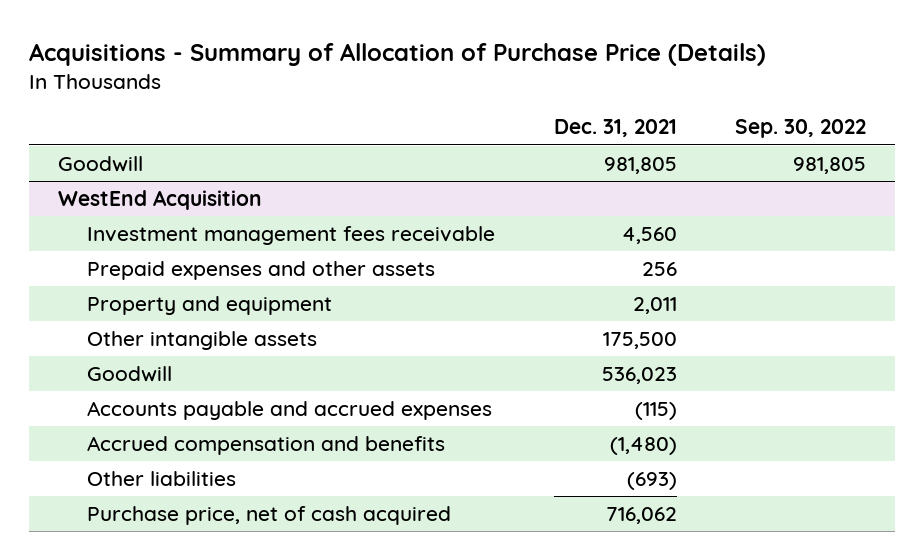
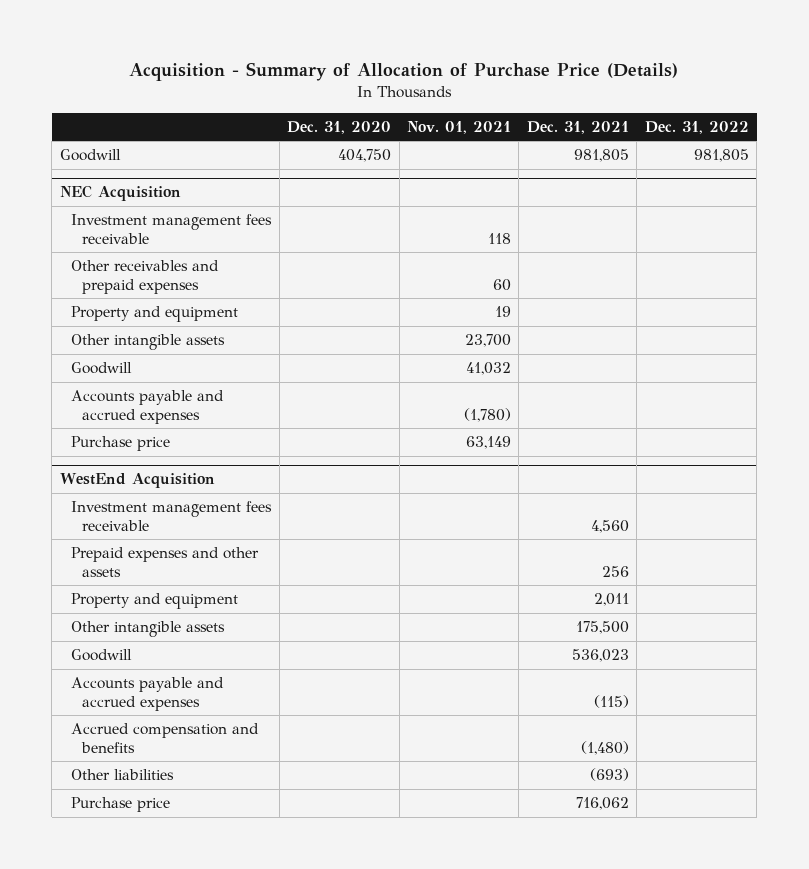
[28,42,766,66] Acquisitions - Summary of Allocation of Purchase Price (Details) -> [129,62,679,82] Acquisition - Summary of Allocation of Purchase Price (Details)
[734,119,866,139] Sep. 30, 2022 -> none
none -> [287,120,392,134] Dec. 31, 2020
none -> [407,120,512,134] Nov. 01, 2021
none -> [644,120,749,134] Dec. 31, 2022
none -> [59,185,181,202] NEC Acquisition
none -> [71,214,273,244] Investment management fees receivable
none -> [71,260,220,294] Other receivables and prepaid expenses
none -> [71,306,239,323] Property and equipment
none -> [71,334,226,351] Other intangible assets
none -> [71,362,133,375] Goodwill
none -> [71,390,225,424] Accounts payable and accrued expenses
none -> [71,436,171,452] Purchase price
[87,505,452,525] Purchase price, net of cash acquired -> [71,797,171,813] Purchase price

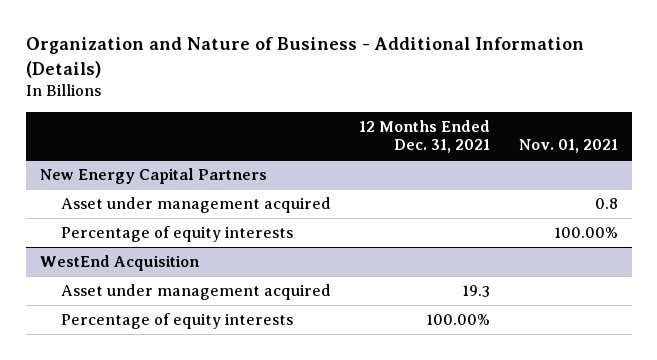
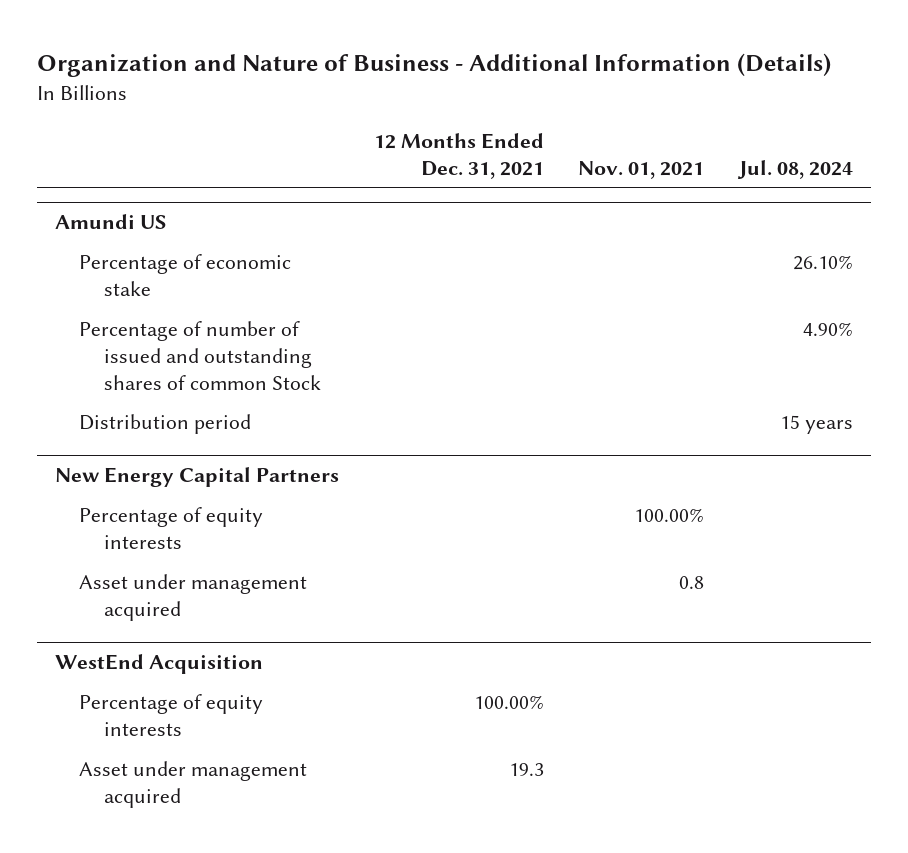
none -> [737,159,854,179] Jul. 08, 2024
none -> [54,214,167,230] Amundi US
none -> [79,253,292,296] Percentage of economic stake
none -> [79,320,321,390] Percentage of number of issued and outstanding shares of common Stock
none -> [79,413,252,434] Distribution period
[60,196,331,213] Asset under management acquired -> [79,573,308,621] Asset under management acquired
[60,283,331,300] Asset under management acquired -> [79,760,308,808] Asset under management acquired

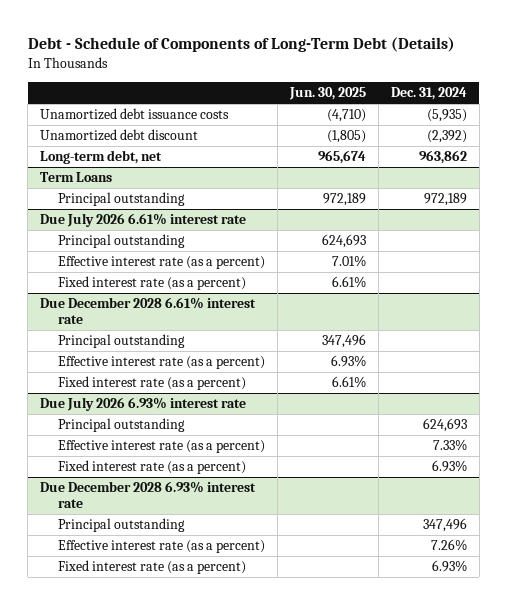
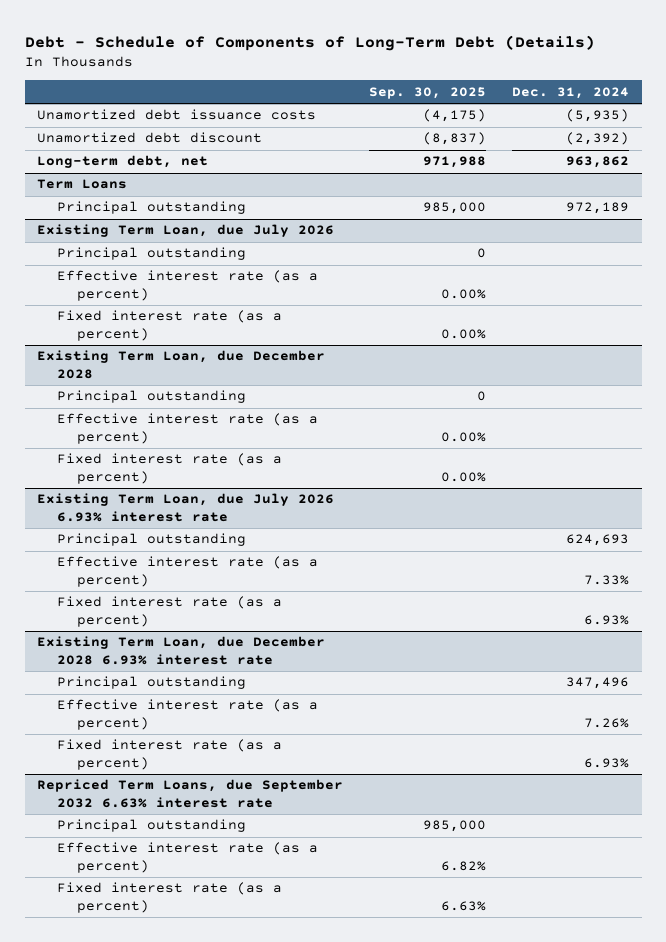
[288,87,366,101] Jun. 30, 2025 -> none
none -> [369,86,487,99] Sep. 30, 2025
[40,213,247,228] Due July 2026 6.61% interest rate -> none
[57,234,185,249] Principal outstanding -> none
[57,256,265,270] Effective interest rate (as a percent) -> none
[57,276,246,291] Fixed interest rate (as a percent) -> none
[40,297,257,325] Due December 2028 6.61% interest rate -> none
[57,334,185,349] Principal outstanding -> none
[57,356,265,370] Effective interest rate (as a percent) -> none
[57,376,246,391] Fixed interest rate (as a percent) -> none
none -> [37,224,335,238] Existing Term Loan, due July 2026
none -> [57,247,247,261] Principal outstanding
none -> [57,270,319,301] Effective interest rate (as a percent)
none -> [57,310,283,341] Fixed interest rate (as a percent)
none -> [37,350,326,379] Existing Term Loan, due December 2028
none -> [57,390,247,404] Principal outstanding
none -> [57,413,319,444] Effective interest rate (as a percent)
none -> [57,453,283,484] Fixed interest rate (as a percent)
[40,397,247,412] Due July 2026 6.93% interest rate -> [37,493,335,522] Existing Term Loan, due July 2026 6.93% interest rate
[40,481,257,509] Due December 2028 6.93% interest rate -> [37,636,326,665] Existing Term Loan, due December 2028 6.93% interest rate
none -> [37,779,344,808] Repriced Term Loans, due September 2032 6.63% interest rate
none -> [57,819,247,833] Principal outstanding
none -> [57,842,319,873] Effective interest rate (as a percent)
none -> [57,882,283,913] Fixed interest rate (as a percent)

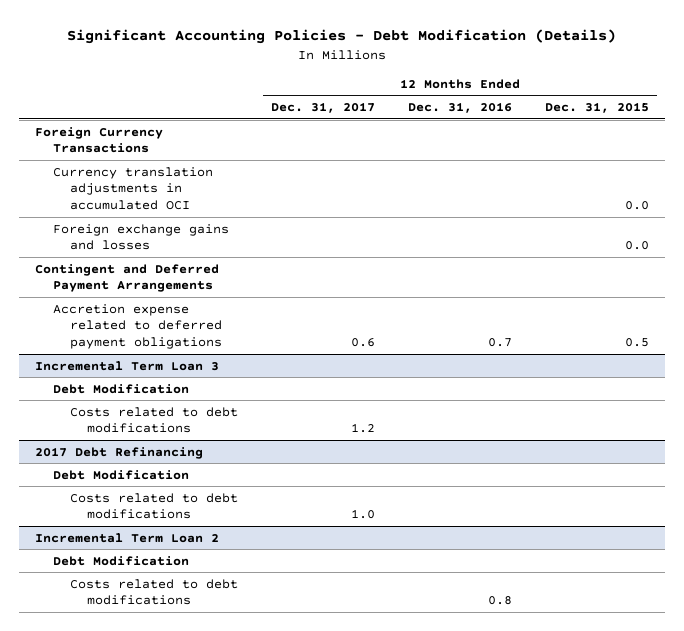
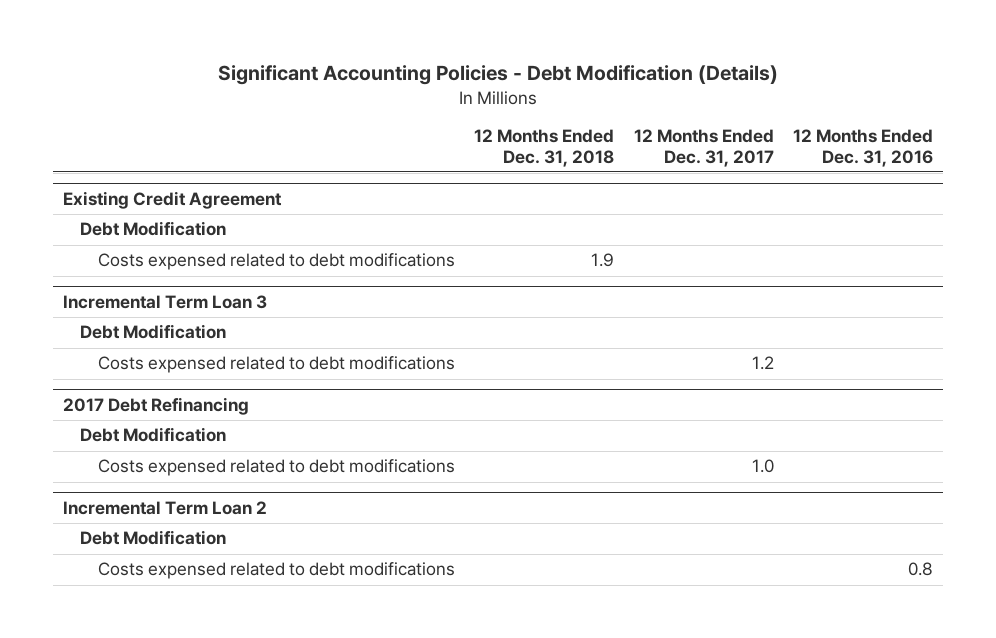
[544,102,649,114] Dec. 31, 2015 -> none
none -> [474,129,615,167] 12 Months Ended Dec. 31, 2018
[35,126,164,154] Foreign Currency Transactions -> none
[52,166,213,211] Currency translation adjustments in accumulated OCI -> none
[52,223,229,251] Foreign exchange gains and losses -> none
[35,263,220,293] Contingent and Deferred Payment Arrangements -> none
[52,303,223,350] Accretion expense related to deferred payment obligations -> none
none -> [62,190,282,209] Existing Credit Agreement
none -> [80,221,227,237] Debt Modification
none -> [98,253,456,271] Costs expensed related to debt modifications
[70,406,239,434] Costs related to debt modifications -> [98,356,456,374] Costs expensed related to debt modifications
[70,492,239,520] Costs related to debt modifications -> [98,459,456,477] Costs expensed related to debt modifications
[70,578,239,606] Costs related to debt modifications -> [98,562,456,580] Costs expensed related to debt modifications

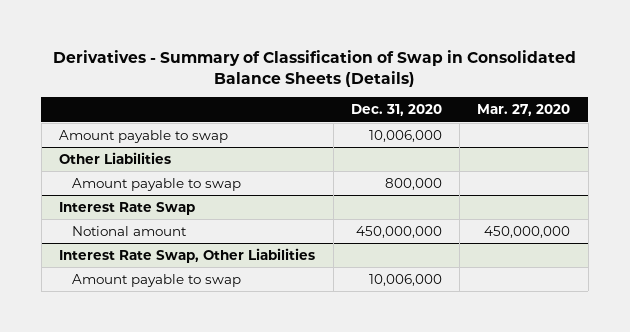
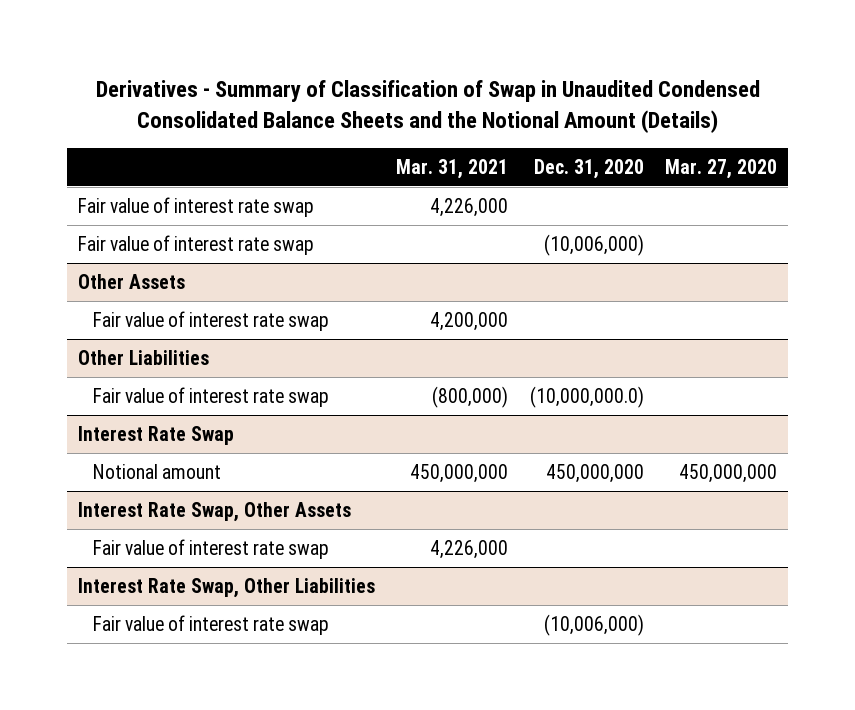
[52,49,576,87] Derivatives - Summary of Classification of Swap in Consolidated Balance Sheets (Details) -> [95,80,760,134] Derivatives - Summary of Classification of Swap in Unaudited Condensed Consolidated Balance Sheets and the Notional Amount (Details)
none -> [396,158,509,179] Mar. 31, 2021
[59,129,229,143] Amount payable to swap -> none
none -> [77,197,314,218] Fair value of interest rate swap
none -> [77,235,314,256] Fair value of interest rate swap
none -> [77,274,185,290] Other Assets
none -> [93,311,330,332] Fair value of interest rate swap
[71,177,241,191] Amount payable to swap -> none
none -> [93,387,330,408] Fair value of interest rate swap
none -> [77,502,351,523] Interest Rate Swap, Other Assets
none -> [93,539,330,560] Fair value of interest rate swap
[71,273,241,287] Amount payable to swap -> none
none -> [93,615,330,636] Fair value of interest rate swap

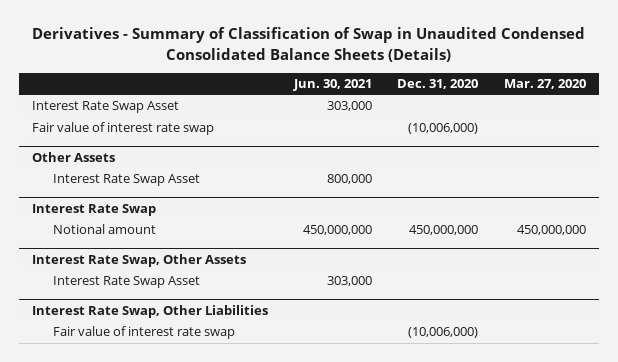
[95,80,760,134] Derivatives - Summary of Classification of Swap in Unaudited Condensed Consolidated Balance Sheets and the Notional Amount (Details) -> [32,27,586,62] Derivatives - Summary of Classification of Swap in Unaudited Condensed Consolidated Balance Sheets (Details)
[396,158,509,179] Mar. 31, 2021 -> none
none -> [292,78,372,91] Jun. 30, 2021
[77,197,314,218] Fair value of interest rate swap -> [32,101,180,114] Interest Rate Swap Asset
[77,350,209,366] Other Liabilities -> none
[93,387,330,408] Fair value of interest rate swap -> none
[93,311,330,332] Fair value of interest rate swap -> [52,174,200,187] Interest Rate Swap Asset
[93,539,330,560] Fair value of interest rate swap -> [52,276,200,289] Interest Rate Swap Asset

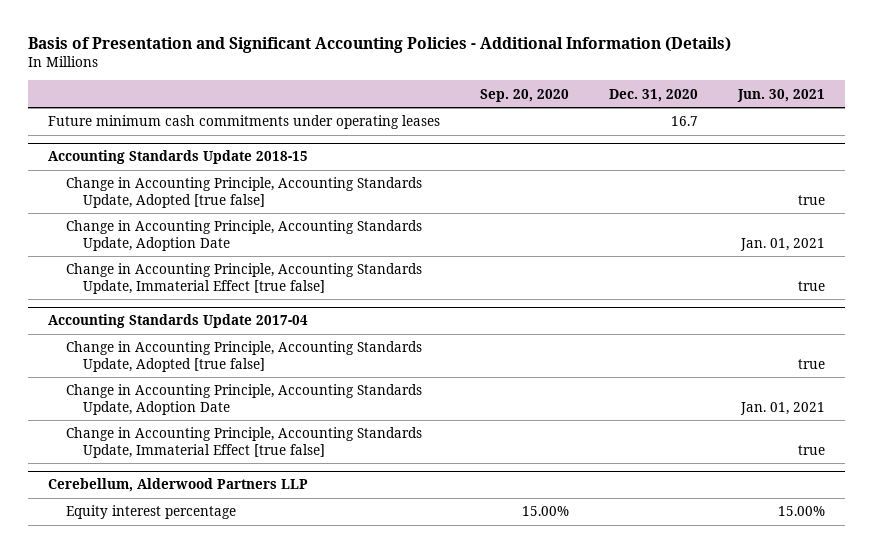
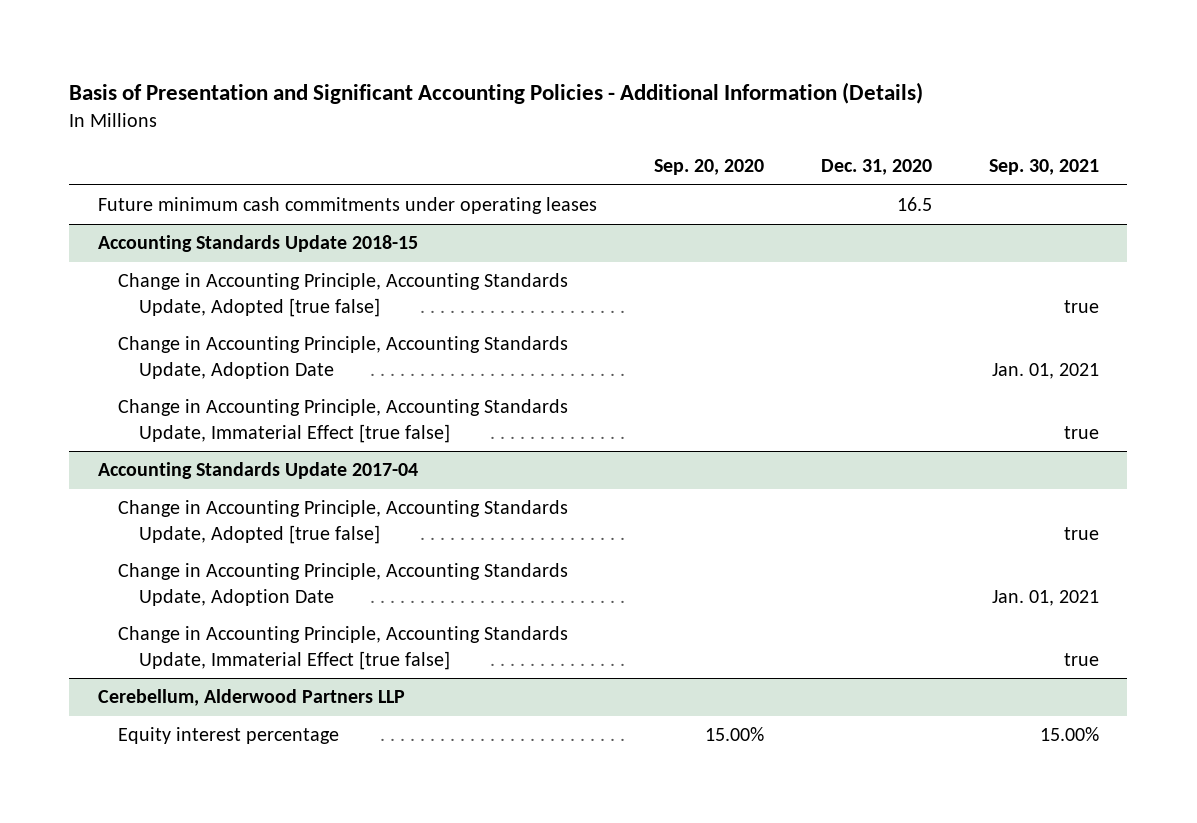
[737,88,826,102] Jun. 30, 2021 -> none
none -> [988,159,1099,176] Sep. 30, 2021
[671,116,699,127] 16.7 -> [896,197,932,212] 16.5

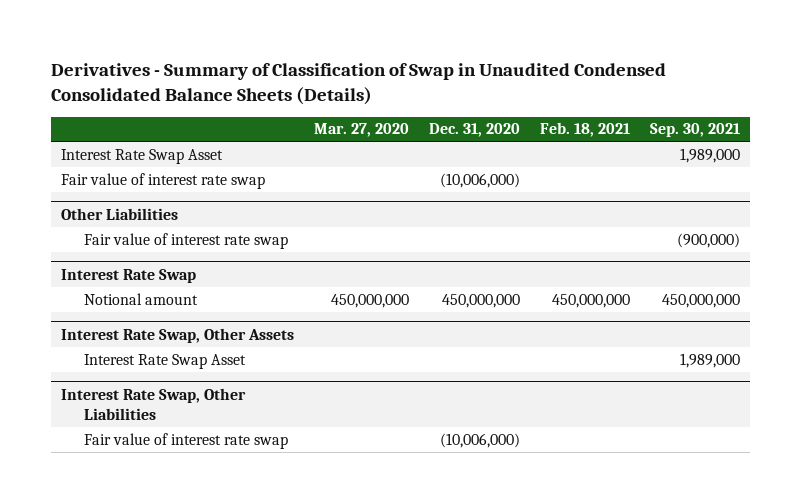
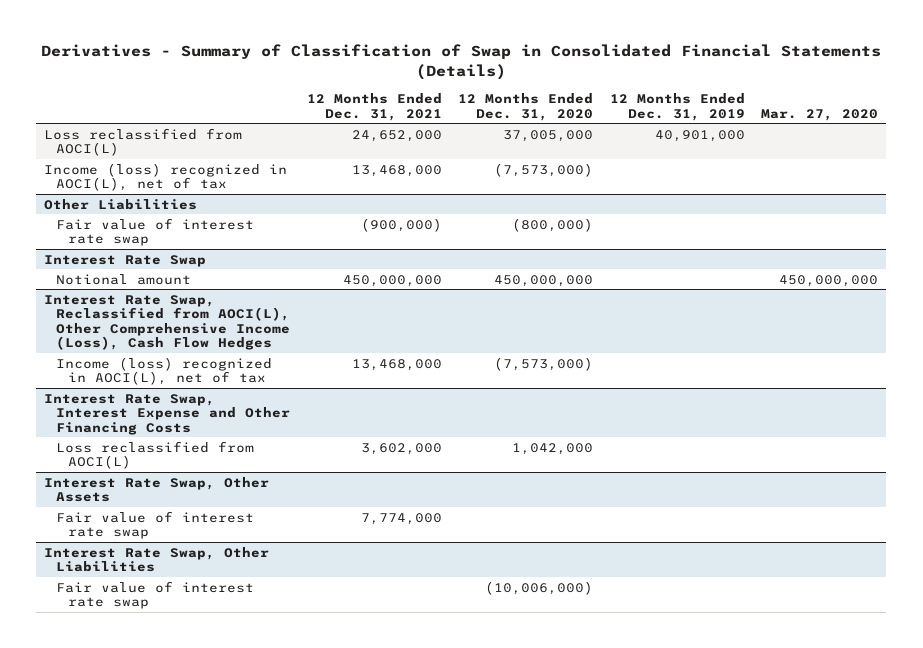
[51,62,667,105] Derivatives - Summary of Classification of Swap in Unaudited Condensed Consolidated Balance Sheets (Details) -> [41,43,882,80] Derivatives - Summary of Classification of Swap in Consolidated Financial Statements (Details)
[429,123,521,138] Dec. 31, 2020 -> none
[540,122,631,138] Feb. 18, 2021 -> none
[650,123,741,138] Sep. 30, 2021 -> none
none -> [306,92,442,121] 12 Months Ended Dec. 31, 2021
none -> [458,92,594,121] 12 Months Ended Dec. 31, 2020
none -> [609,92,745,121] 12 Months Ended Dec. 31, 2019
[61,148,224,164] Interest Rate Swap Asset -> none
[61,172,266,189] Fair value of interest rate swap -> none
none -> [44,127,243,157] Loss reclassified from AOCI(L)
none -> [44,162,288,192] Income (loss) recognized in AOCI(L), net of tax
none -> [44,294,291,351] Interest Rate Swap, Reclassified from AOCI(L), Other Comprehensive Income (Loss), Cash Flow Hedges
none -> [56,356,273,386] Income (loss) recognized in AOCI(L), net of tax
none -> [44,393,291,435] Interest Rate Swap, Interest Expense and Other Financing Costs
none -> [56,440,255,470] Loss reclassified from AOCI(L)
[83,353,246,369] Interest Rate Swap Asset -> [56,510,255,540] Fair value of interest rate swap

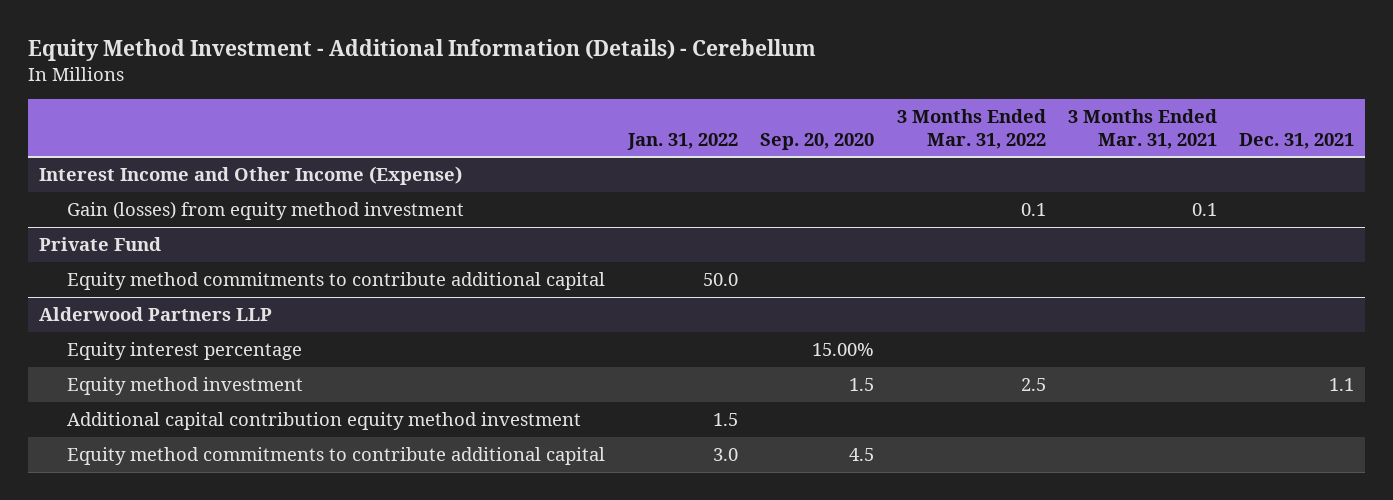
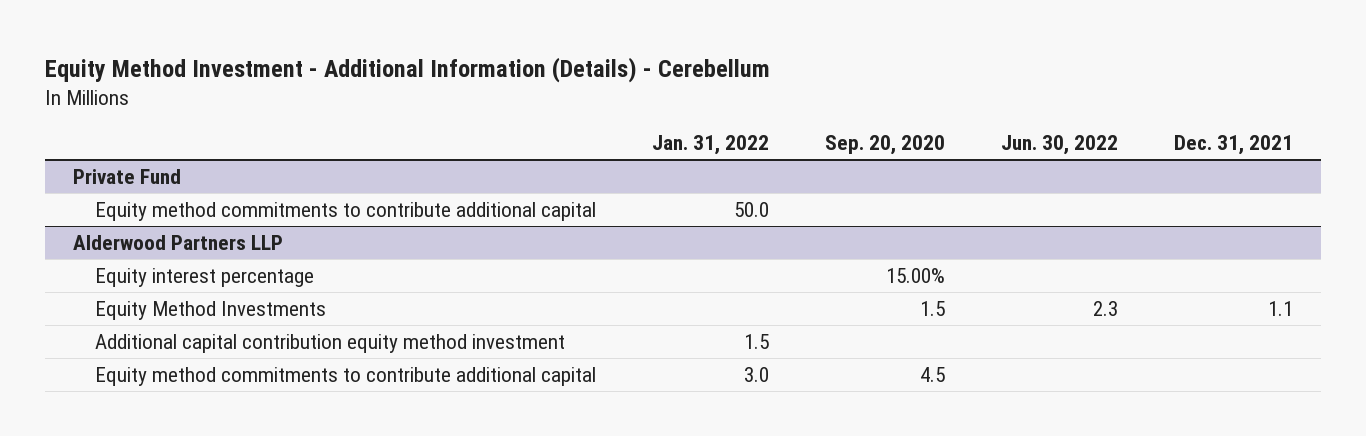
[896,108,1046,149] 3 Months Ended Mar. 31, 2022 -> none
[1067,108,1217,149] 3 Months Ended Mar. 31, 2021 -> none
none -> [1000,135,1118,156] Jun. 30, 2022
[38,165,462,185] Interest Income and Other Income (Expense) -> none
[67,200,465,220] Gain (losses) from equity method investment -> none
[67,376,304,395] Equity method investment -> [94,300,326,320] Equity Method Investments

